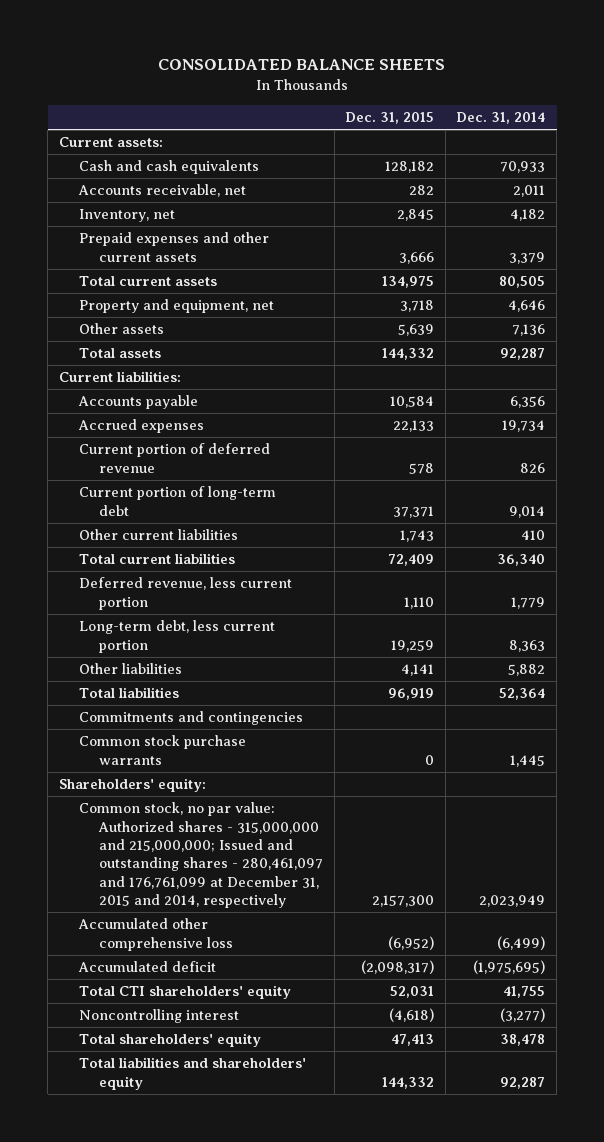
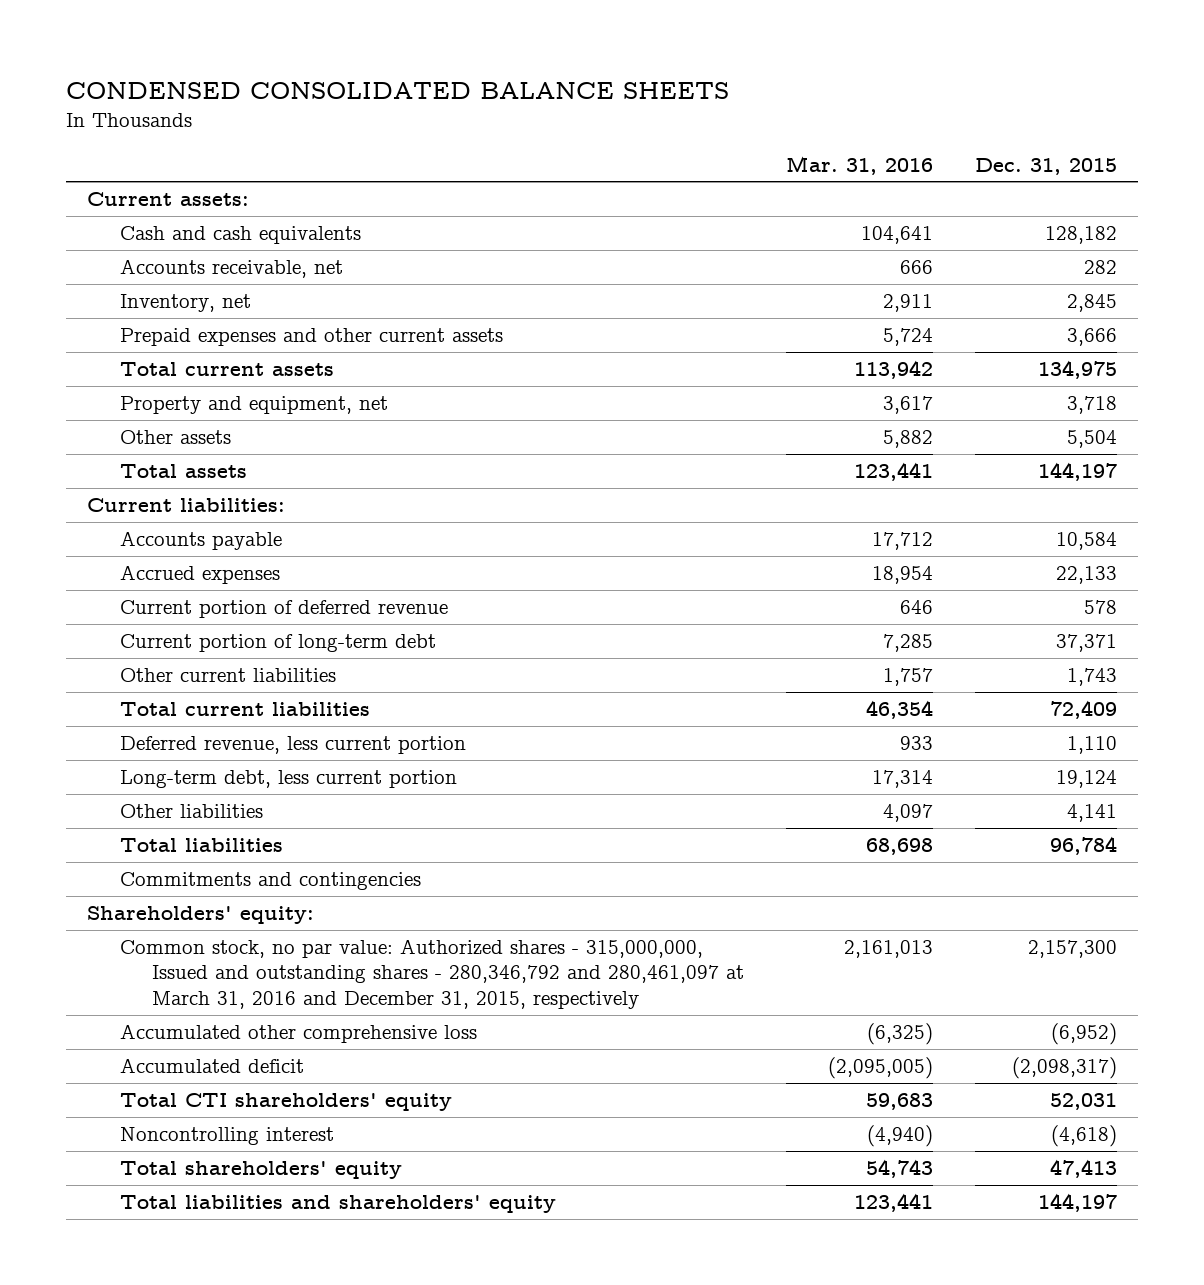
[158,59,446,71] CONSOLIDATED BALANCE SHEETS -> [66,81,730,99] CONDENSED CONSOLIDATED BALANCE SHEETS
[456,111,546,124] Dec. 31, 2014 -> none
none -> [785,155,933,175] Mar. 31, 2016
[398,324,435,337] 5,639 -> [1066,429,1117,448] 5,504
[382,348,435,361] 144,332 -> [1037,461,1117,481] 144,197
[391,639,435,652] 19,259 -> [1055,769,1117,788] 19,124
[388,688,435,701] 96,919 -> [1049,835,1117,855] 96,784
[79,735,247,765] Common stock purchase warrants -> none
[79,802,324,908] Common stock, no par value: Authorized shares - 315,000,000 and 215,000,000; Issued and outstanding shares - 280,461,097 and 176,761,099 at December 31, 2015 and 2014, respectively -> [119,938,744,1009] Common stock, no par value: Authorized shares - 315,000,000, Issued and outstanding shares - 280,346,792 and 280,461,097 at March 31, 2016 and December 31, 2015, respectively
[382,1076,435,1089] 144,332 -> [1037,1192,1117,1212] 144,197

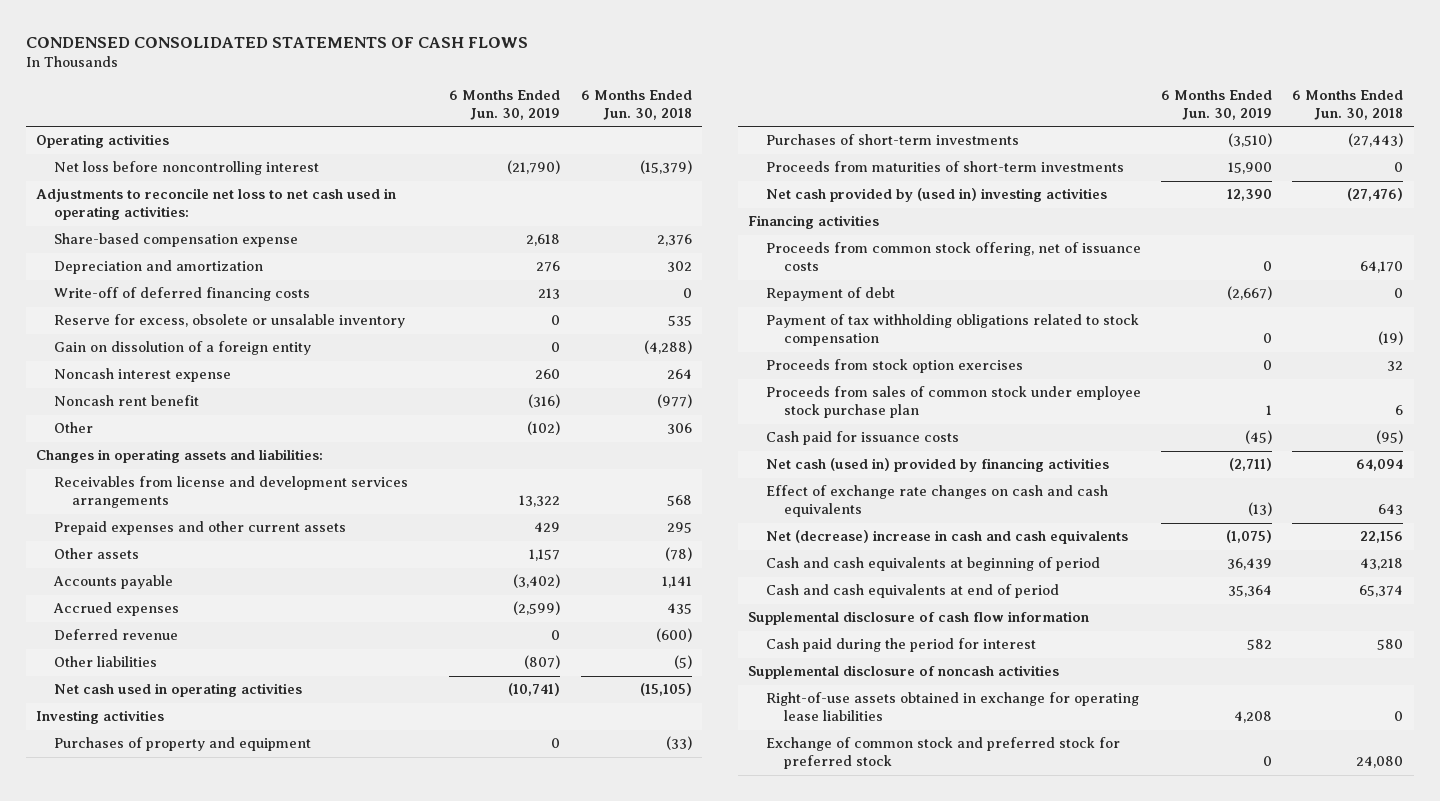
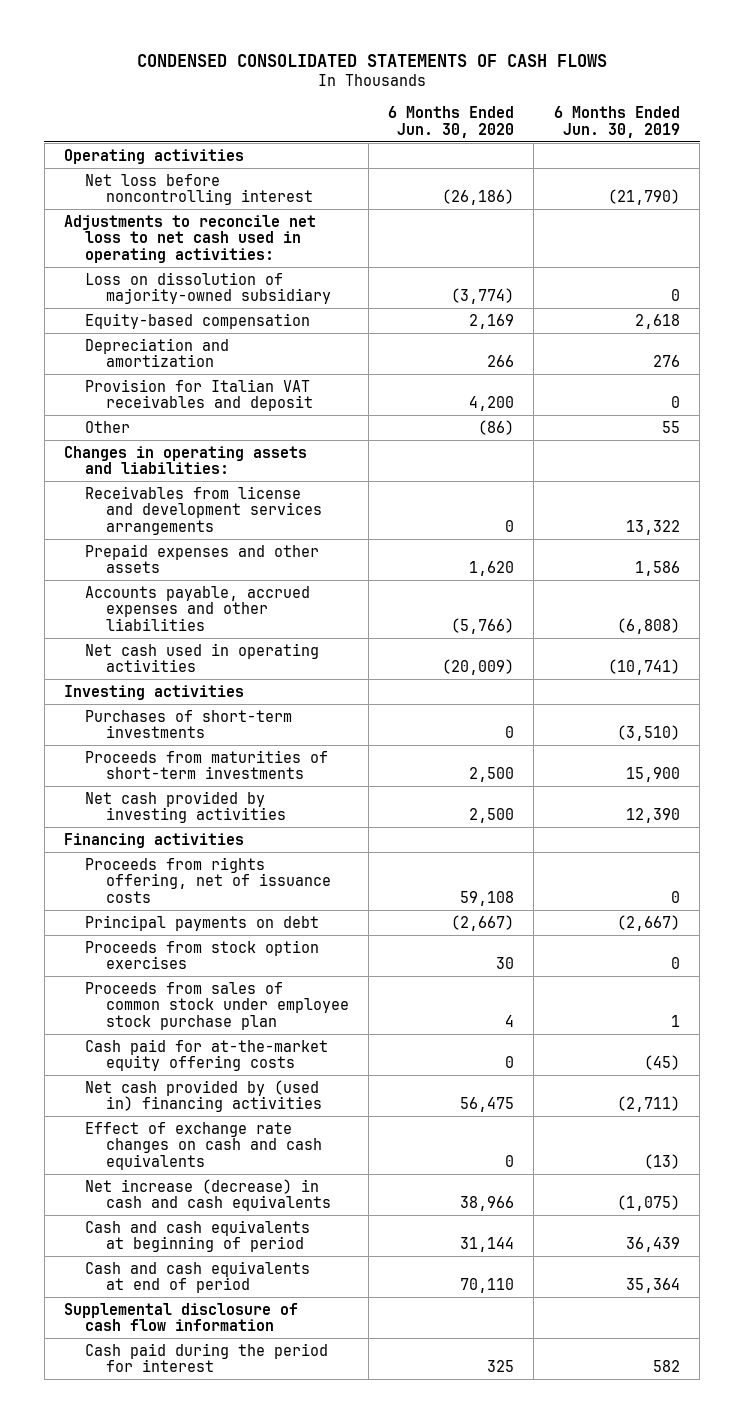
[580,90,692,120] 6 Months Ended Jun. 30, 2018 -> none
none -> [388,106,515,138] 6 Months Ended Jun. 30, 2020
none -> [84,271,331,305] Loss on dissolution of majority-owned subsidiary
[54,233,299,248] Share-based compensation expense -> [84,312,310,329] Equity-based compensation
[54,287,311,302] Write-off of deferred financing costs -> none
[54,314,406,329] Reserve for excess, obsolete or unsalable inventory -> none
[54,341,312,356] Gain on dissolution of a foreign entity -> none
[54,368,232,383] Noncash interest expense -> none
[54,395,200,407] Noncash rent benefit -> none
none -> [84,378,313,412] Provision for Italian VAT receivables and deposit
[527,421,561,436] (102) -> [661,420,680,433] 55
[54,548,140,560] Other assets -> none
[53,575,174,590] Accounts payable -> none
[53,602,180,617] Accrued expenses -> none
[54,629,179,641] Deferred revenue -> none
[54,656,158,668] Other liabilities -> none
[54,521,347,536] Prepaid expenses and other current assets -> [84,543,319,574] Prepaid expenses and other assets
[534,522,561,533] 429 -> [634,561,680,577] 1,586
none -> [84,585,310,632] Accounts payable, accrued expenses and other liabilities
[54,737,312,752] Purchases of property and equipment -> none
[765,188,1107,203] Net cash provided by (used in) investing activities -> [84,790,286,824] Net cash provided by investing activities
[765,314,1139,347] Payment of tax withholding obligations related to stock compensation -> none
[765,242,1141,272] Proceeds from common stock offering, net of issuance costs -> [84,856,331,904] Proceeds from rights offering, net of issuance costs
[765,287,895,302] Repayment of debt -> [84,914,319,931] Principal payments on debt
[765,431,959,446] Cash paid for issuance costs -> [84,1038,328,1072] Cash paid for at-the-market equity offering costs
[765,458,1109,473] Net cash (used in) provided by financing activities -> [84,1079,322,1113] Net cash provided by (used in) financing activities
[765,530,1128,545] Net (decrease) increase in cash and cash equivalents -> [84,1178,331,1212] Net increase (decrease) in cash and cash equivalents
[747,665,1059,680] Supplemental disclosure of noncash activities -> none
[765,692,1139,722] Right-of-use assets obtained in exchange for operating lease liabilities -> none
[765,737,1120,770] Exchange of common stock and preferred stock for preferred stock -> none

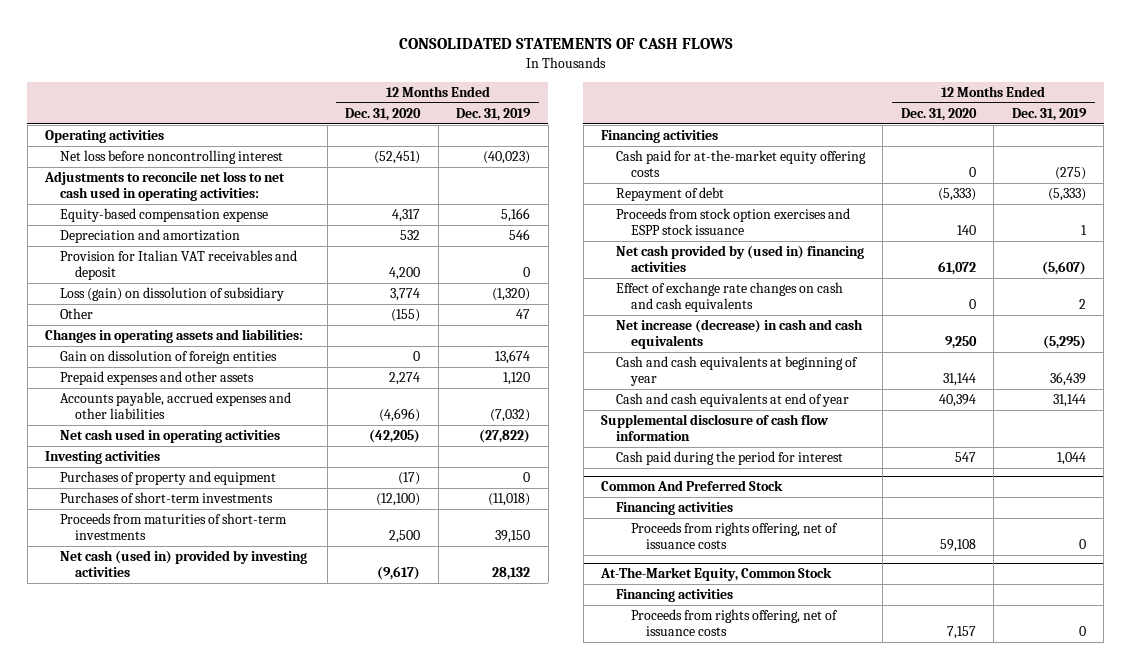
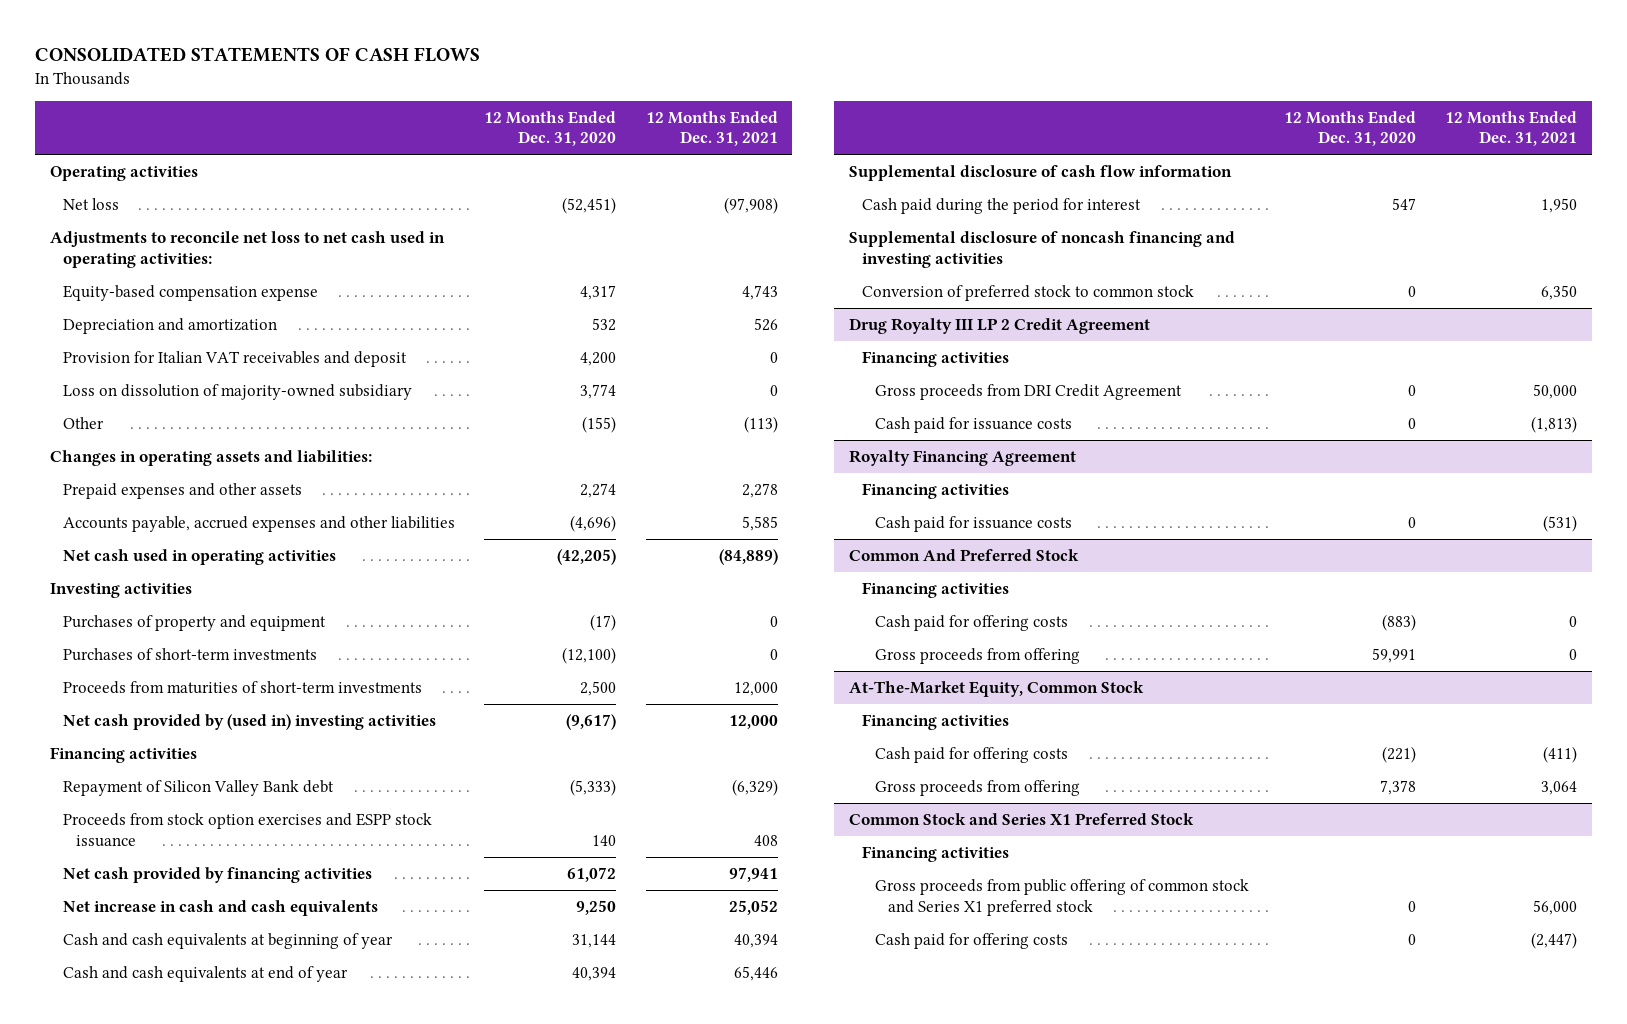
[456,108,532,122] Dec. 31, 2019 -> none
none -> [645,110,778,147] 12 Months Ended Dec. 31, 2021
[60,150,284,165] Net loss before noncontrolling interest -> [62,198,119,211] Net loss
[60,287,285,302] Loss (gain) on dissolution of subsidiary -> [62,384,412,401] Loss on dissolution of majority-owned subsidiary
[60,350,278,365] Gain on dissolution of foreign entities -> none
[60,550,308,578] Net cash (used in) provided by investing activities -> [62,714,436,731] Net cash provided by (used in) investing activities
[615,150,866,178] Cash paid for at-the-market equity offering costs -> none
[615,187,724,202] Repayment of debt -> [62,780,334,797] Repayment of Silicon Valley Bank debt
[615,282,843,313] Effect of exchange rate changes on cash and cash equivalents -> none
[615,245,864,273] Net cash provided by (used in) financing activities -> [62,867,372,884] Net cash provided by financing activities
[615,319,863,350] Net increase (decrease) in cash and cash equivalents -> [62,900,378,917] Net increase in cash and cash equivalents
none -> [849,231,1236,268] Supplemental disclosure of noncash financing and investing activities
none -> [862,285,1195,302] Conversion of preferred stock to common stock
none -> [849,318,1151,335] Drug Royalty III LP 2 Credit Agreement
none -> [862,351,1010,368] Financing activities
none -> [875,384,1183,401] Gross proceeds from DRI Credit Agreement
none -> [875,417,1073,434] Cash paid for issuance costs
none -> [849,450,1077,467] Royalty Financing Agreement
none -> [862,483,1010,500] Financing activities
none -> [875,516,1073,533] Cash paid for issuance costs
none -> [875,615,1069,632] Cash paid for offering costs
[630,522,838,550] Proceeds from rights offering, net of issuance costs -> [875,648,1081,665] Gross proceeds from offering
[939,539,976,553] 59,108 -> [1371,648,1416,664] 59,991
none -> [875,747,1069,764] Cash paid for offering costs
[630,609,838,637] Proceeds from rights offering, net of issuance costs -> [875,780,1081,797] Gross proceeds from offering
[946,626,976,640] 7,157 -> [1379,780,1416,796] 7,378
none -> [849,813,1195,826] Common Stock and Series X1 Preferred Stock
none -> [862,846,1010,863] Financing activities
none -> [875,879,1250,916] Gross proceeds from public offering of common stock and Series X1 preferred stock
none -> [875,933,1069,950] Cash paid for offering costs

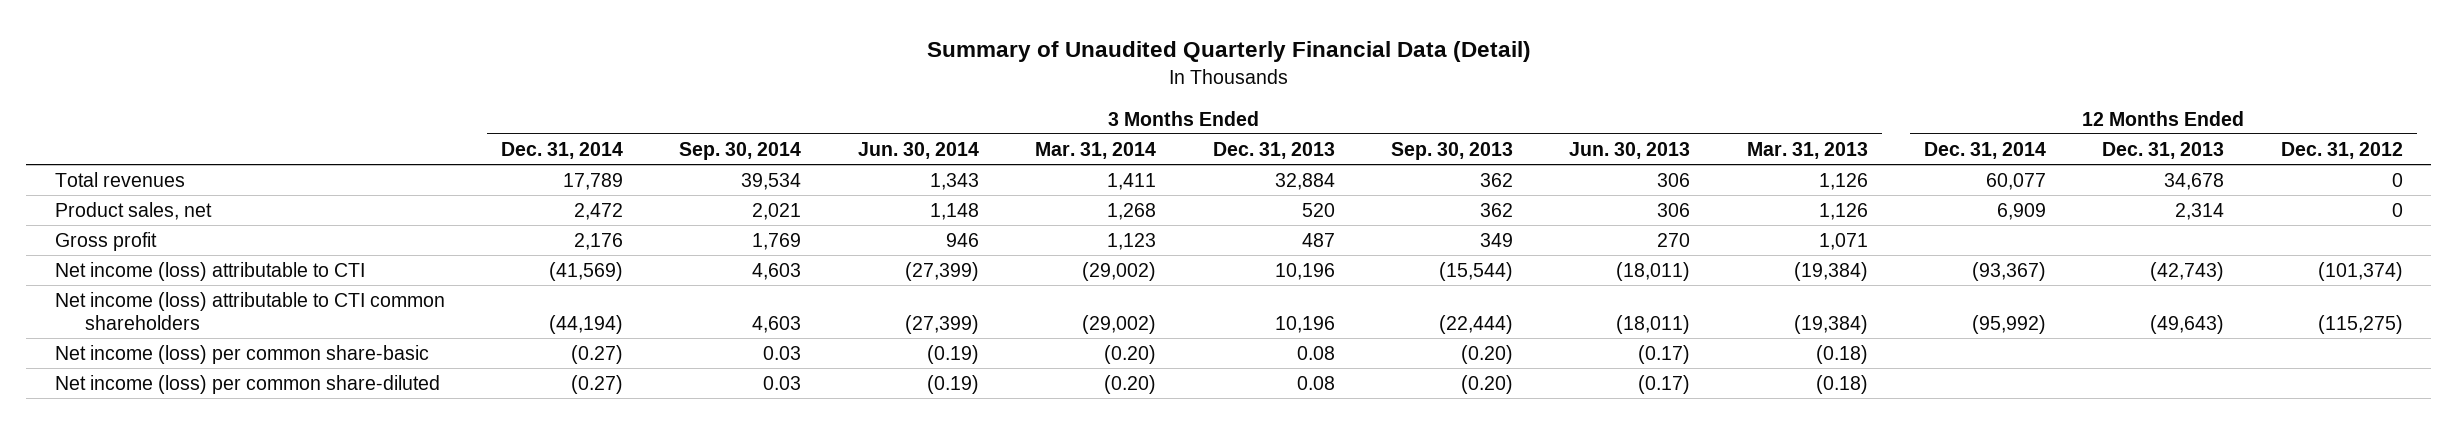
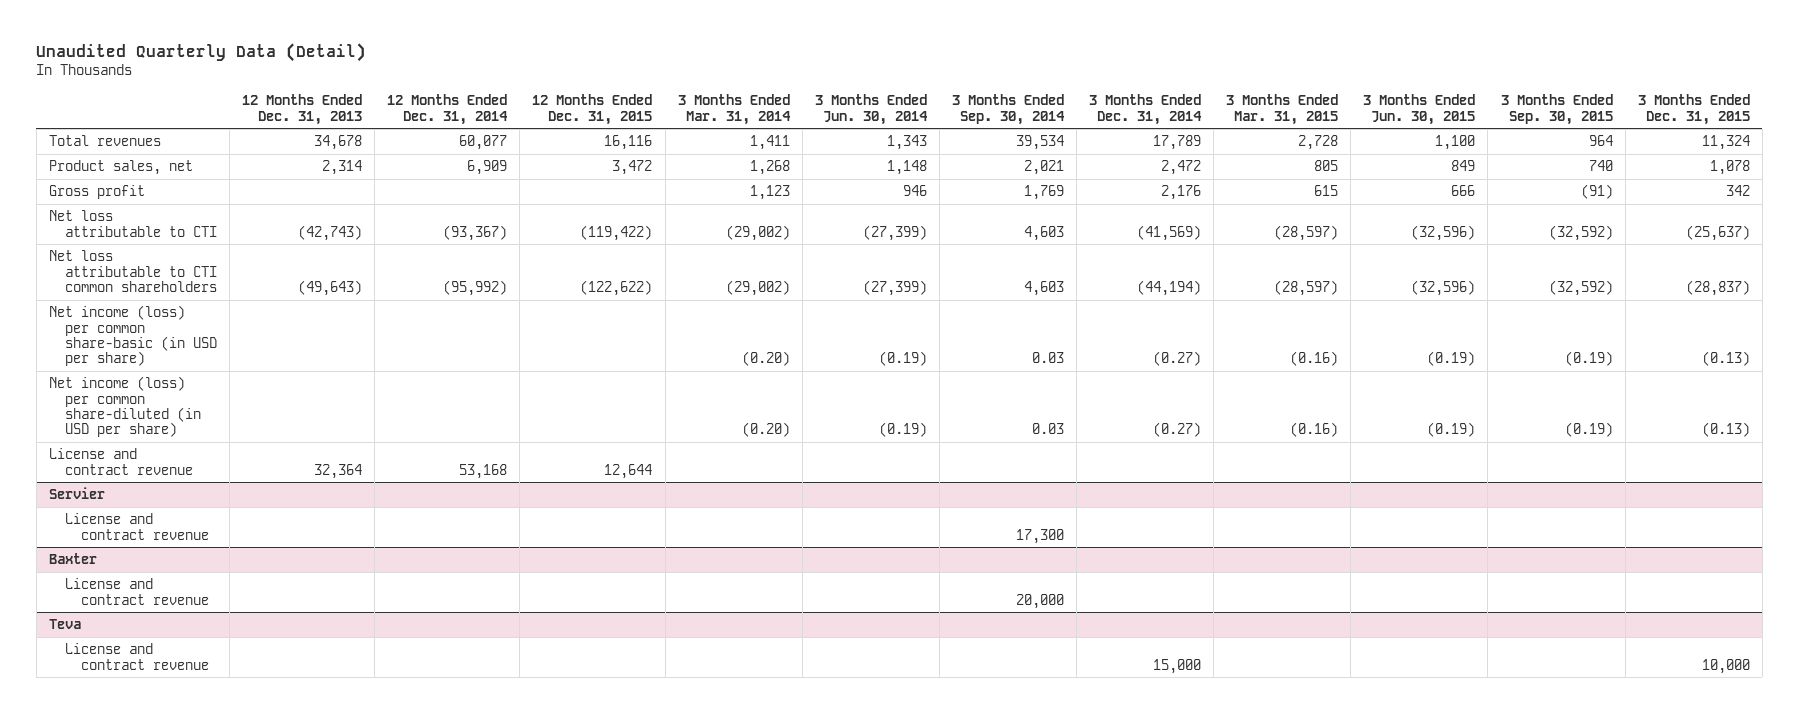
[926,41,1531,63] Summary of Unaudited Quarterly Financial Data (Detail) -> [36,42,367,62] Unaudited Quarterly Data (Detail)
[1212,142,1335,160] Dec. 31, 2013 -> none
[1390,142,1513,161] Sep. 30, 2013 -> none
[1569,142,1691,160] Jun. 30, 2013 -> none
[1746,142,1868,160] Mar. 31, 2013 -> none
[2280,142,2403,160] Dec. 31, 2012 -> none
none -> [532,94,653,125] 12 Months Ended Dec. 31, 2015
none -> [1226,94,1339,125] 3 Months Ended Mar. 31, 2015
none -> [1363,94,1476,125] 3 Months Ended Jun. 30, 2015
none -> [1500,94,1613,125] 3 Months Ended Sep. 30, 2015
none -> [1637,94,1750,125] 3 Months Ended Dec. 31, 2015
[54,262,365,282] Net income (loss) attributable to CTI -> [48,210,217,237] Net loss attributable to CTI
[54,292,445,330] Net income (loss) attributable to CTI common shareholders -> [48,250,217,293] Net loss attributable to CTI common shareholders
[54,345,429,365] Net income (loss) per common share-basic -> [48,305,217,367] Net income (loss) per common share-basic (in USD per share)
[54,375,440,395] Net income (loss) per common share-diluted -> [48,376,201,438] Net income (loss) per common share-diluted (in USD per share)
none -> [48,448,193,475] License and contract revenue
none -> [48,487,105,500] Servier
none -> [64,513,210,540] License and contract revenue
none -> [48,553,97,565] Baxter
none -> [64,578,210,605] License and contract revenue
none -> [48,619,81,630] Teva
none -> [64,643,210,670] License and contract revenue

